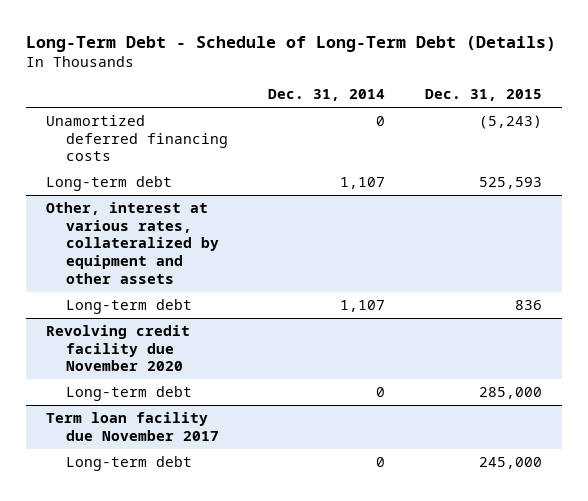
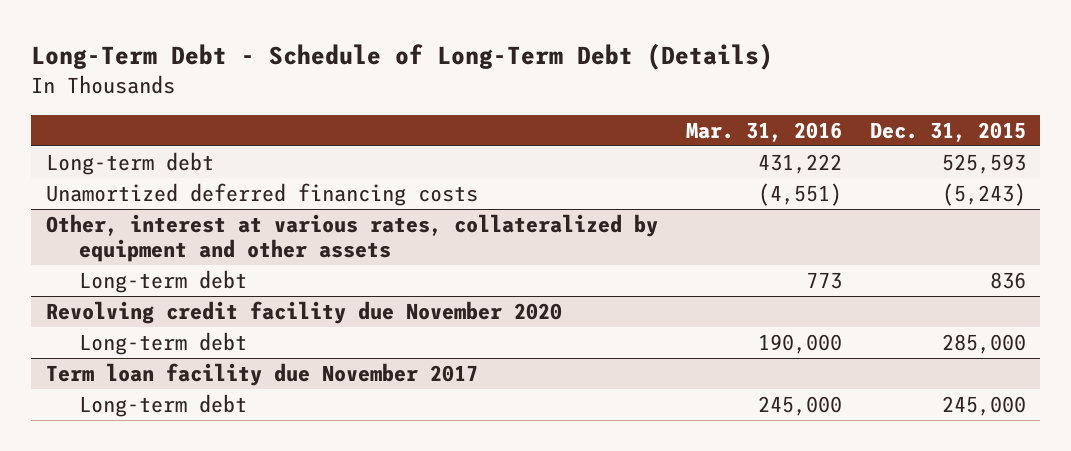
[268,89,386,102] Dec. 31, 2014 -> none
none -> [685,121,842,142] Mar. 31, 2016
[45,115,228,162] Unamortized deferred financing costs -> [45,182,478,206] Unamortized deferred financing costs

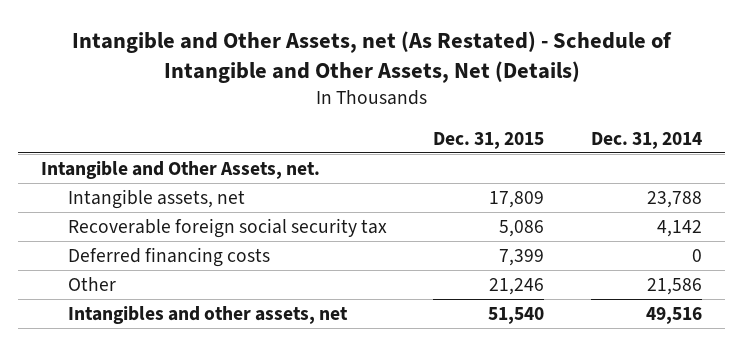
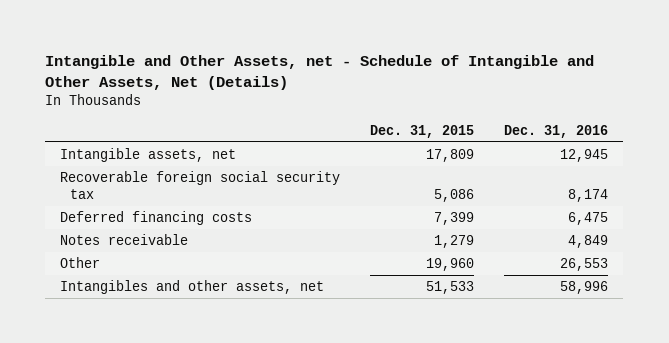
[71,31,672,84] Intangible and Other Assets, net (As Restated) - Schedule of Intangible and Other Assets, Net (Details) -> [45,55,595,91] Intangible and Other Assets, net - Schedule of Intangible and Other Assets, Net (Details)
[590,131,702,149] Dec. 31, 2014 -> none
none -> [504,124,609,138] Dec. 31, 2016
[41,160,321,179] Intangible and Other Assets, net. -> none
none -> [60,233,189,245] Notes receivable
[489,277,545,295] 21,246 -> [426,257,475,271] 19,960
[488,306,545,324] 51,540 -> [426,280,475,294] 51,533

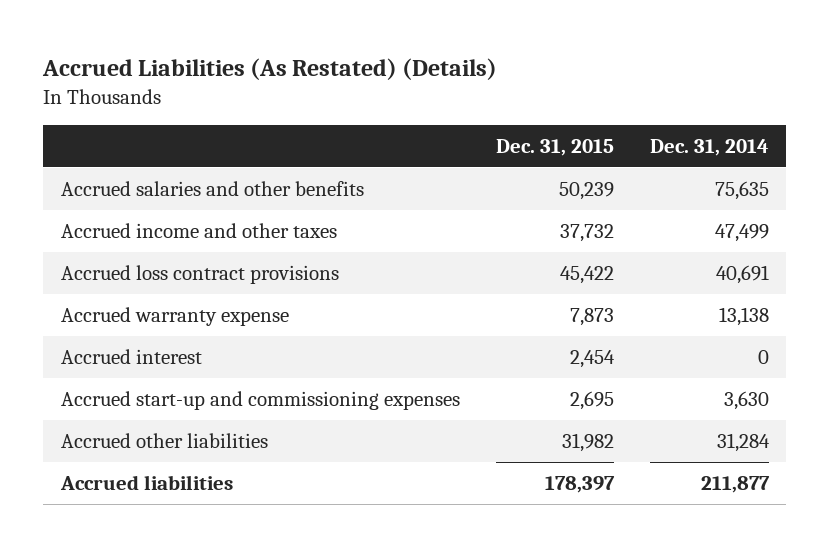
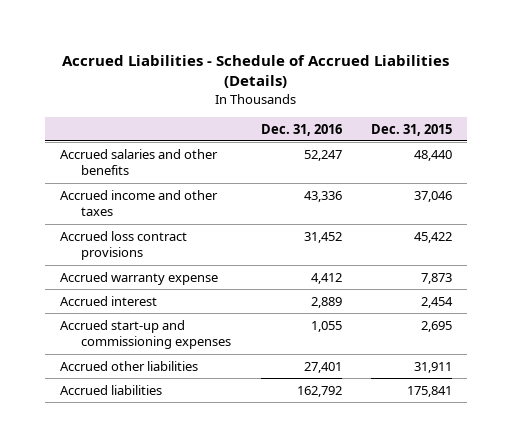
[41,57,497,80] Accrued Liabilities (As Restated) (Details) -> [62,54,450,88] Accrued Liabilities - Schedule of Accrued Liabilities (Details)
[649,138,769,156] Dec. 31, 2014 -> none
none -> [260,123,342,136] Dec. 31, 2016
[558,182,614,201] 50,239 -> [414,149,453,161] 48,440
[559,224,614,243] 37,732 -> [414,190,453,202] 37,046
[561,433,614,453] 31,982 -> [414,361,453,373] 31,911
[544,476,615,494] 178,397 -> [407,385,453,397] 175,841

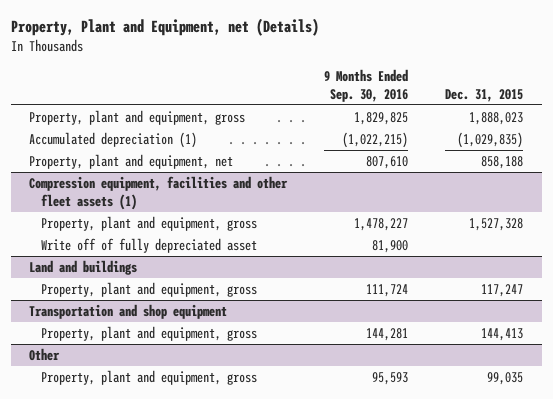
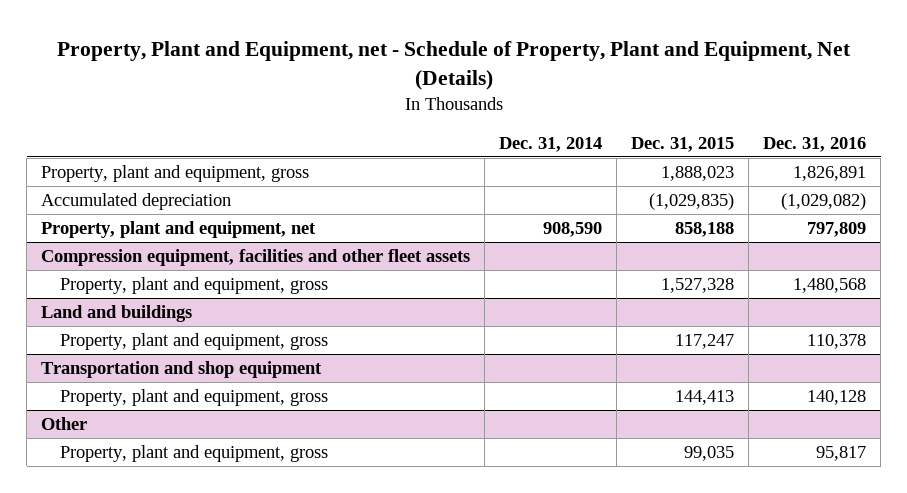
[11,18,320,37] Property, Plant and Equipment, net (Details) -> [56,40,851,90] Property, Plant and Equipment, net - Schedule of Property, Plant and Equipment, Net (Details)
[324,68,409,102] 9 Months Ended Sep. 30, 2016 -> none
none -> [499,136,603,152] Dec. 31, 2014
none -> [763,136,867,152] Dec. 31, 2016
[29,132,198,149] Accumulated depreciation (1) -> [41,193,232,211] Accumulated depreciation
[29,176,289,210] Compression equipment, facilities and other fleet assets (1) -> [41,249,471,267] Compression equipment, facilities and other fleet assets
[40,238,257,254] Write off of fully depreciated asset -> none

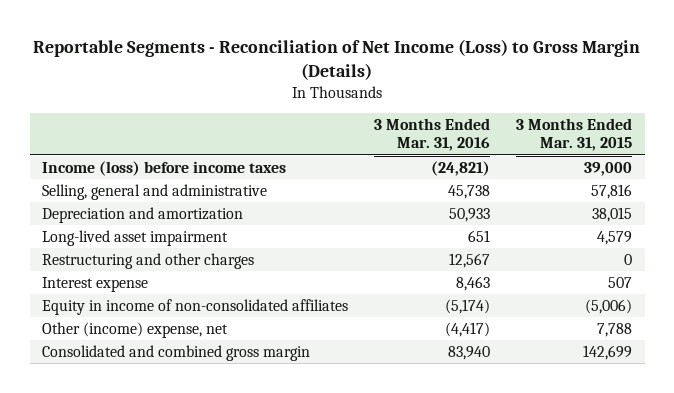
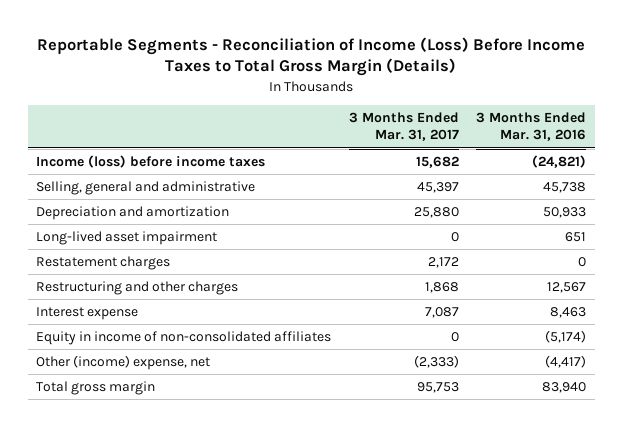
[33,39,641,81] Reportable Segments - Reconciliation of Net Income (Loss) to Gross Margin (Details) -> [37,36,586,77] Reportable Segments - Reconciliation of Income (Loss) Before Income Taxes to Total Gross Margin (Details)
[515,118,632,152] 3 Months Ended Mar. 31, 2015 -> none
none -> [348,111,459,142] 3 Months Ended Mar. 31, 2017
none -> [36,256,171,271] Restatement charges
[42,344,311,361] Consolidated and combined gross margin -> [36,381,156,396] Total gross margin

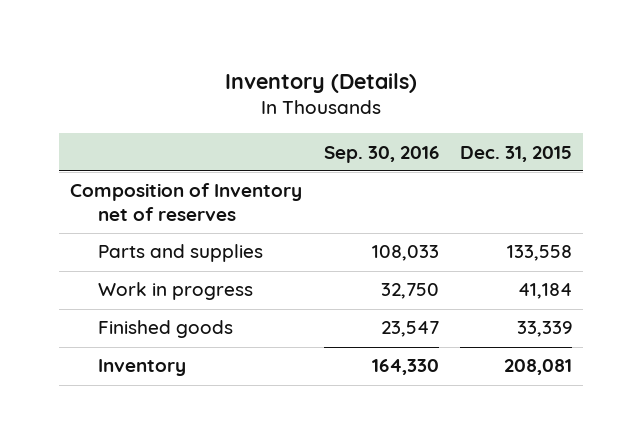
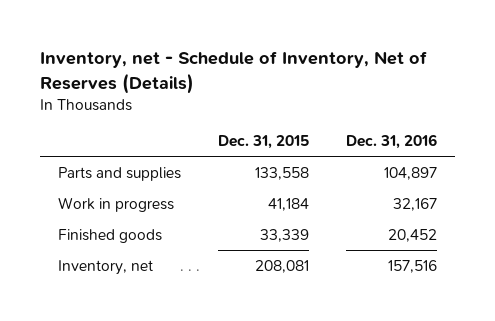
[225,72,418,93] Inventory (Details) -> [40,51,428,94] Inventory, net - Schedule of Inventory, Net of Reserves (Details)
[323,145,439,163] Sep. 30, 2016 -> none
none -> [345,134,437,150] Dec. 31, 2016
[70,183,303,221] Composition of Inventory net of reserves -> none
[98,359,187,377] Inventory -> [58,259,154,275] Inventory, net

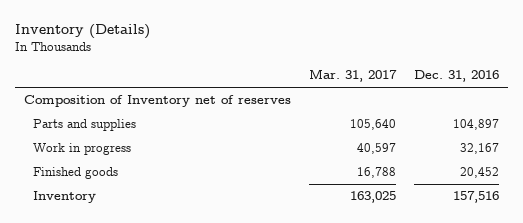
[40,51,428,94] Inventory, net - Schedule of Inventory, Net of Reserves (Details) -> [14,23,150,39] Inventory (Details)
[217,135,309,150] Dec. 31, 2015 -> none
none -> [308,69,397,83] Mar. 31, 2017
none -> [23,95,291,108] Composition of Inventory net of reserves
[58,259,154,275] Inventory, net -> [32,191,96,204] Inventory

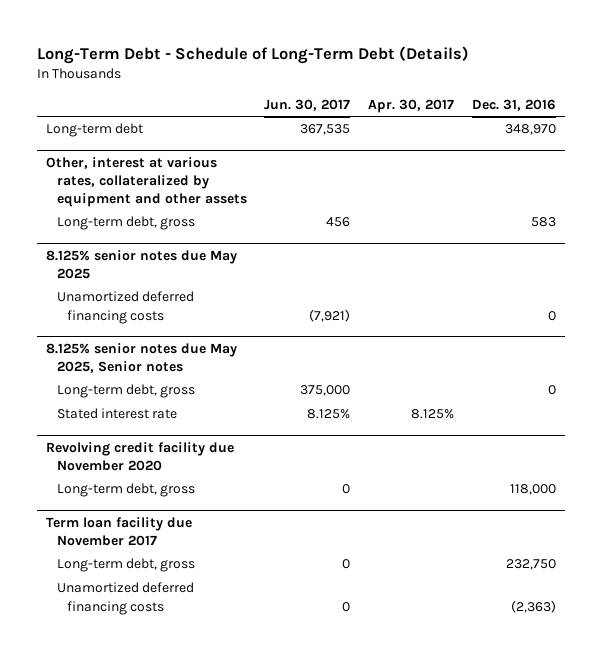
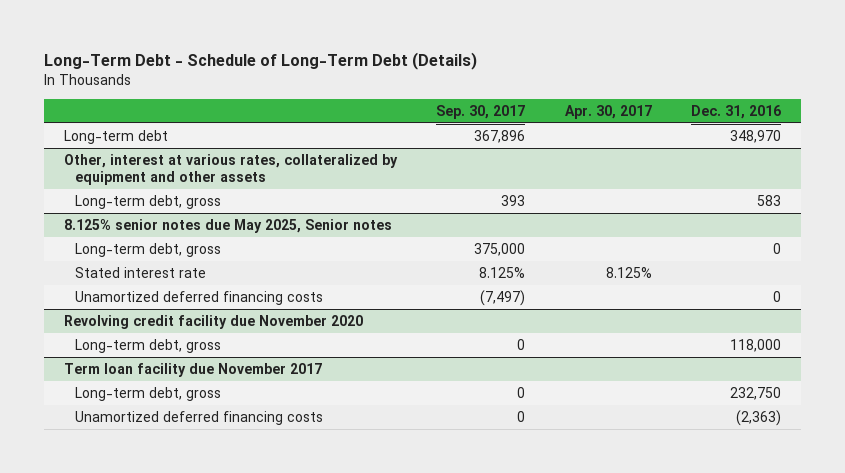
[264,99,351,112] Jun. 30, 2017 -> none
none -> [436,104,526,119] Sep. 30, 2017
[46,249,238,279] 8.125% senior notes due May 2025 -> none
[56,291,194,324] Unamortized deferred financing costs -> none
none -> [75,290,324,305] Unamortized deferred financing costs

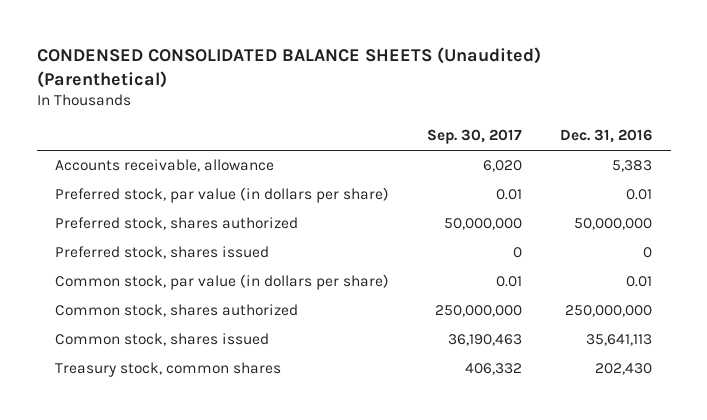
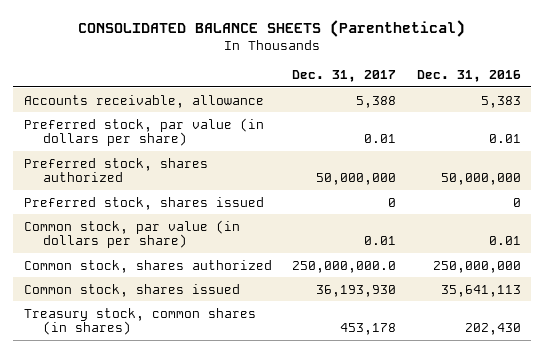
[36,46,541,88] CONDENSED CONSOLIDATED BALANCE SHEETS (Unaudited) (Parenthetical) -> [78,19,466,37] CONSOLIDATED BALANCE SHEETS (Parenthetical)
[427,129,523,145] Sep. 30, 2017 -> none
none -> [292,70,397,83] Dec. 31, 2017
[55,362,282,378] Treasury stock, common shares -> [23,307,256,336] Treasury stock, common shares (in shares)

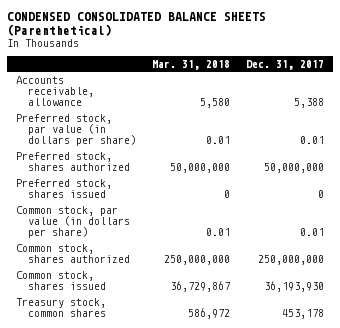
[78,19,466,37] CONSOLIDATED BALANCE SHEETS (Parenthetical) -> [7,12,267,36] CONDENSED CONSOLIDATED BALANCE SHEETS (Parenthetical)
[417,70,522,83] Dec. 31, 2016 -> none
none -> [152,59,231,70] Mar. 31, 2018
[292,260,397,273] 250,000,000.0 -> [258,255,325,266] 250,000,000
[23,307,256,336] Treasury stock, common shares (in shares) -> [15,297,106,318] Treasury stock, common shares

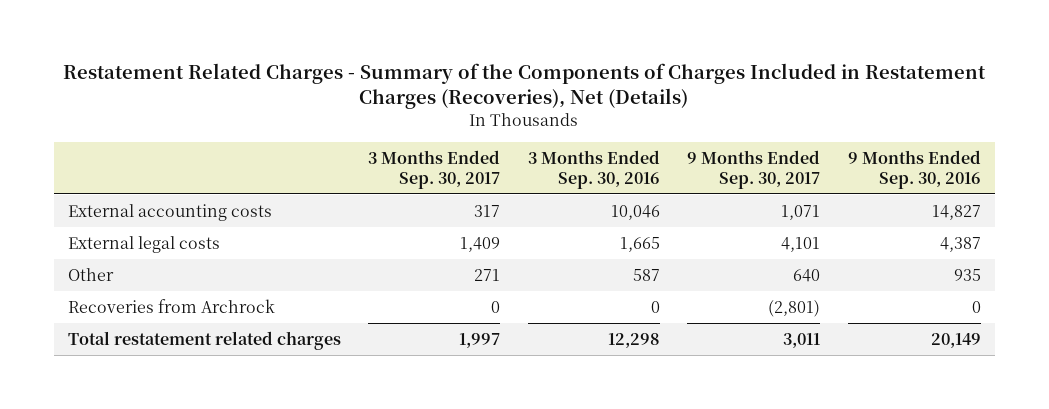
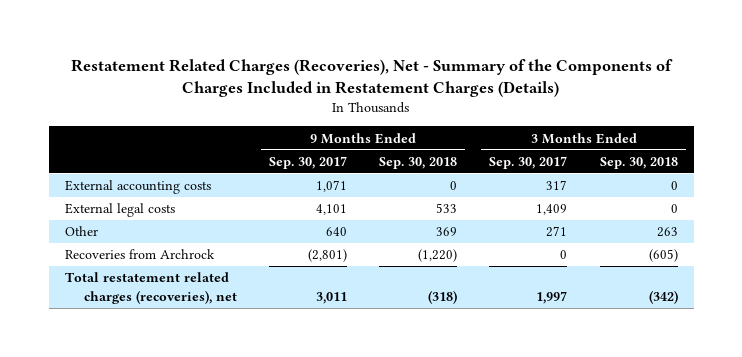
[63,62,987,109] Restatement Related Charges - Summary of the Components of Charges Included in Restatement Charges (Recoveries), Net (Details) -> [71,58,674,97] Restatement Related Charges (Recoveries), Net - Summary of the Components of Charges Included in Restatement Charges (Details)
[527,149,660,189] 3 Months Ended Sep. 30, 2016 -> none
[847,149,981,189] 9 Months Ended Sep. 30, 2016 -> none
none -> [379,156,458,169] Sep. 30, 2018
none -> [599,156,678,169] Sep. 30, 2018
[67,330,341,350] Total restatement related charges -> [64,272,237,304] Total restatement related charges (recoveries), net

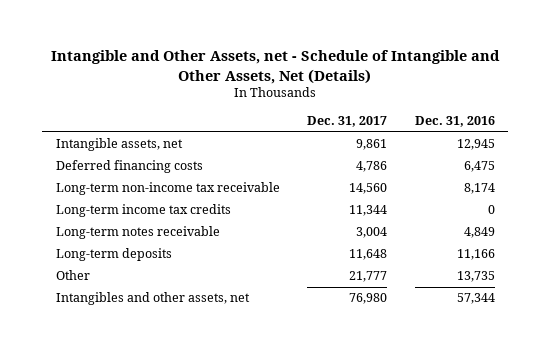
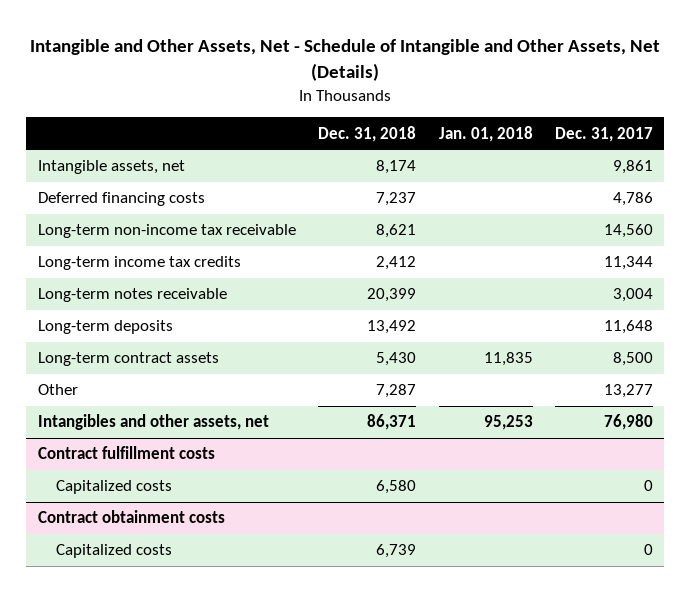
[51,50,501,84] Intangible and Other Assets, net - Schedule of Intangible and Other Assets, Net (Details) -> [30,39,661,82] Intangible and Other Assets, Net - Schedule of Intangible and Other Assets, Net (Details)
[414,116,495,128] Dec. 31, 2016 -> none
none -> [318,125,417,142] Dec. 31, 2018
none -> [438,125,533,142] Jan. 01, 2018
none -> [37,352,219,367] Long-term contract assets
[349,271,388,283] 21,777 -> [604,384,654,399] 13,277
none -> [37,446,215,460] Contract fulfillment costs
none -> [55,480,172,495] Capitalized costs
none -> [37,510,225,524] Contract obtainment costs
none -> [55,544,172,559] Capitalized costs

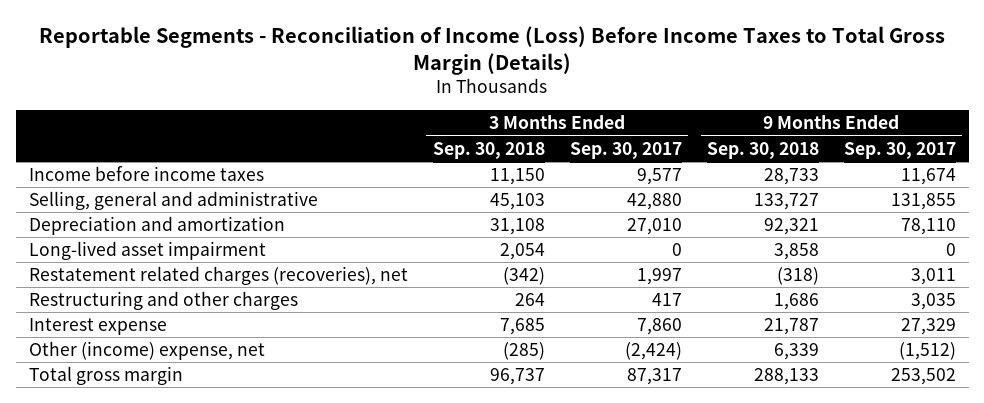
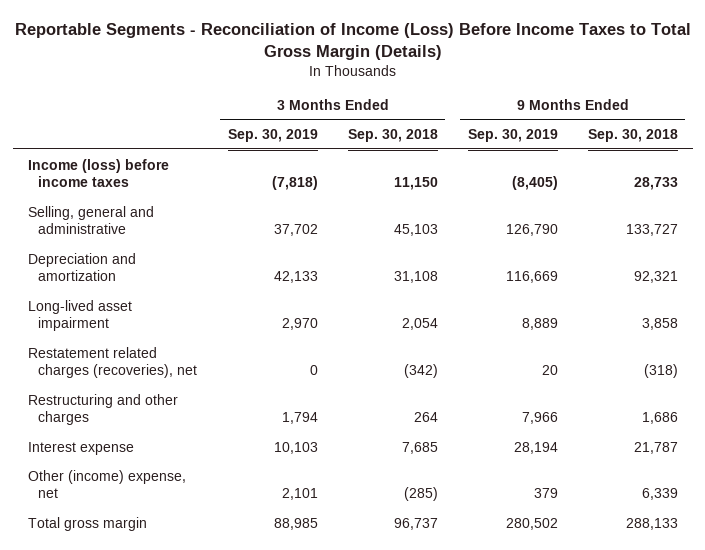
[569,141,682,159] Sep. 30, 2017 -> none
[843,141,956,159] Sep. 30, 2017 -> none
none -> [227,128,318,142] Sep. 30, 2019
none -> [467,128,558,142] Sep. 30, 2019
[28,166,264,182] Income before income taxes -> [27,158,169,188] Income (loss) before income taxes

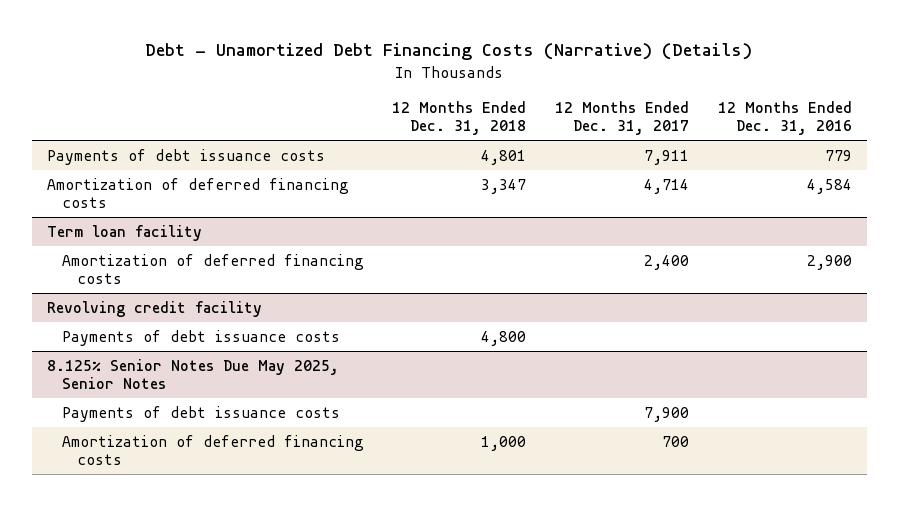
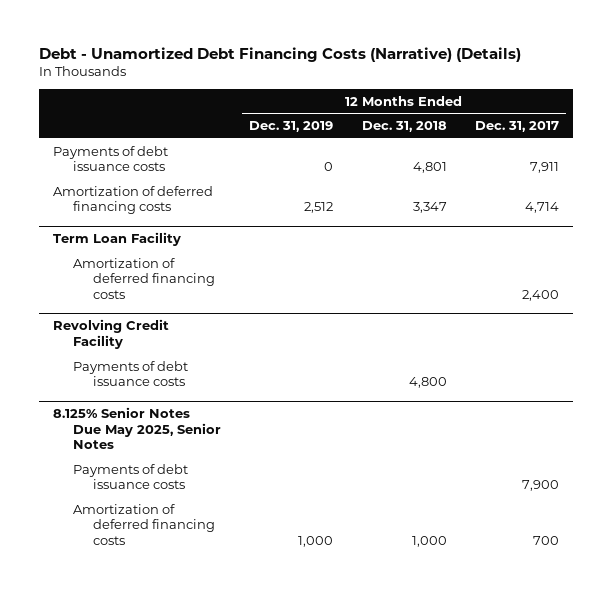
[718,101,853,136] 12 Months Ended Dec. 31, 2016 -> none
none -> [249,121,334,133] Dec. 31, 2019
[46,224,202,241] Term loan facility -> [52,232,181,247] Term Loan Facility
[46,300,262,317] Revolving credit facility -> [52,319,169,349] Revolving Credit Facility

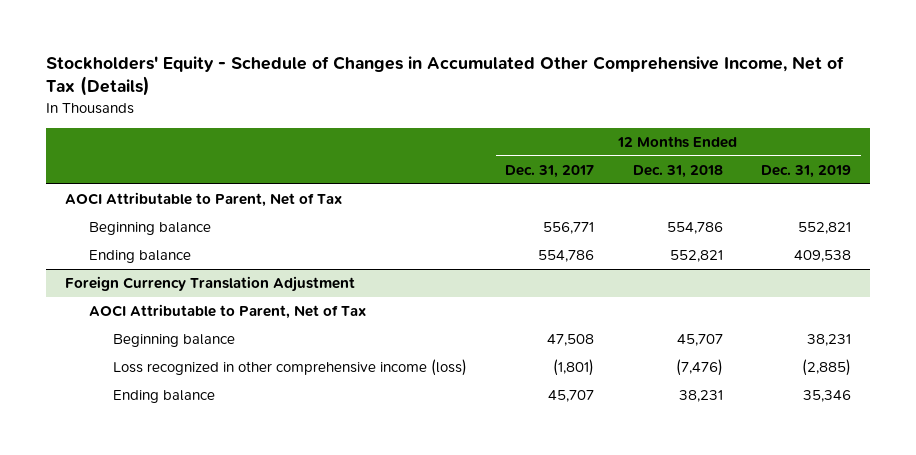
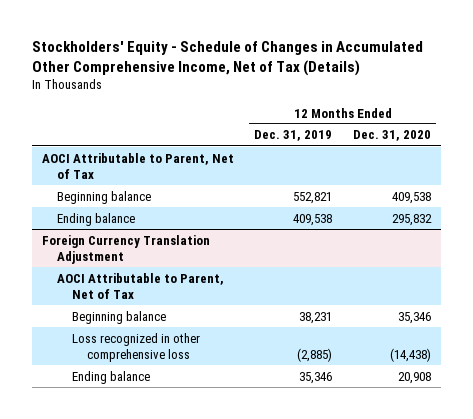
[505,164,595,178] Dec. 31, 2017 -> none
[632,164,723,178] Dec. 31, 2018 -> none
none -> [352,130,431,142] Dec. 31, 2020
[112,359,467,377] Loss recognized in other comprehensive income (loss) -> [71,332,200,363] Loss recognized in other comprehensive loss

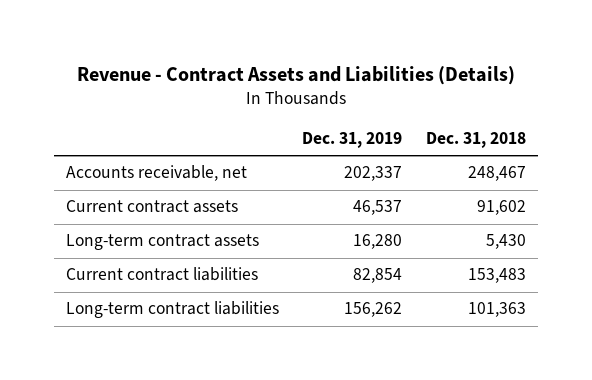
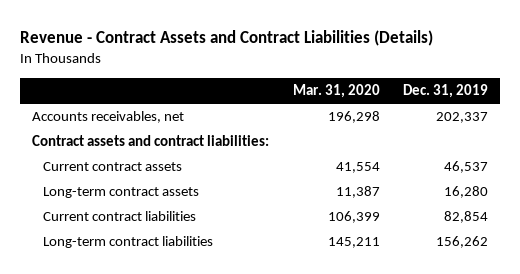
[76,65,515,85] Revenue - Contract Assets and Liabilities (Details) -> [20,30,434,47] Revenue - Contract Assets and Contract Liabilities (Details)
[426,132,527,149] Dec. 31, 2018 -> none
none -> [292,84,380,99] Mar. 31, 2020
[65,165,247,182] Accounts receivable, net -> [31,111,184,124] Accounts receivables, net
none -> [31,135,269,147] Contract assets and contract liabilities:

